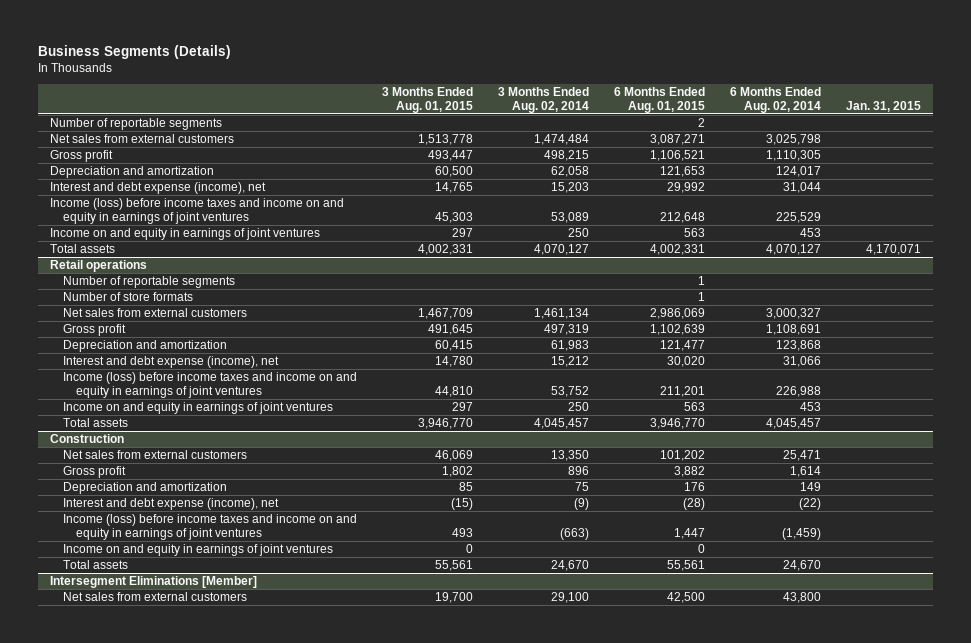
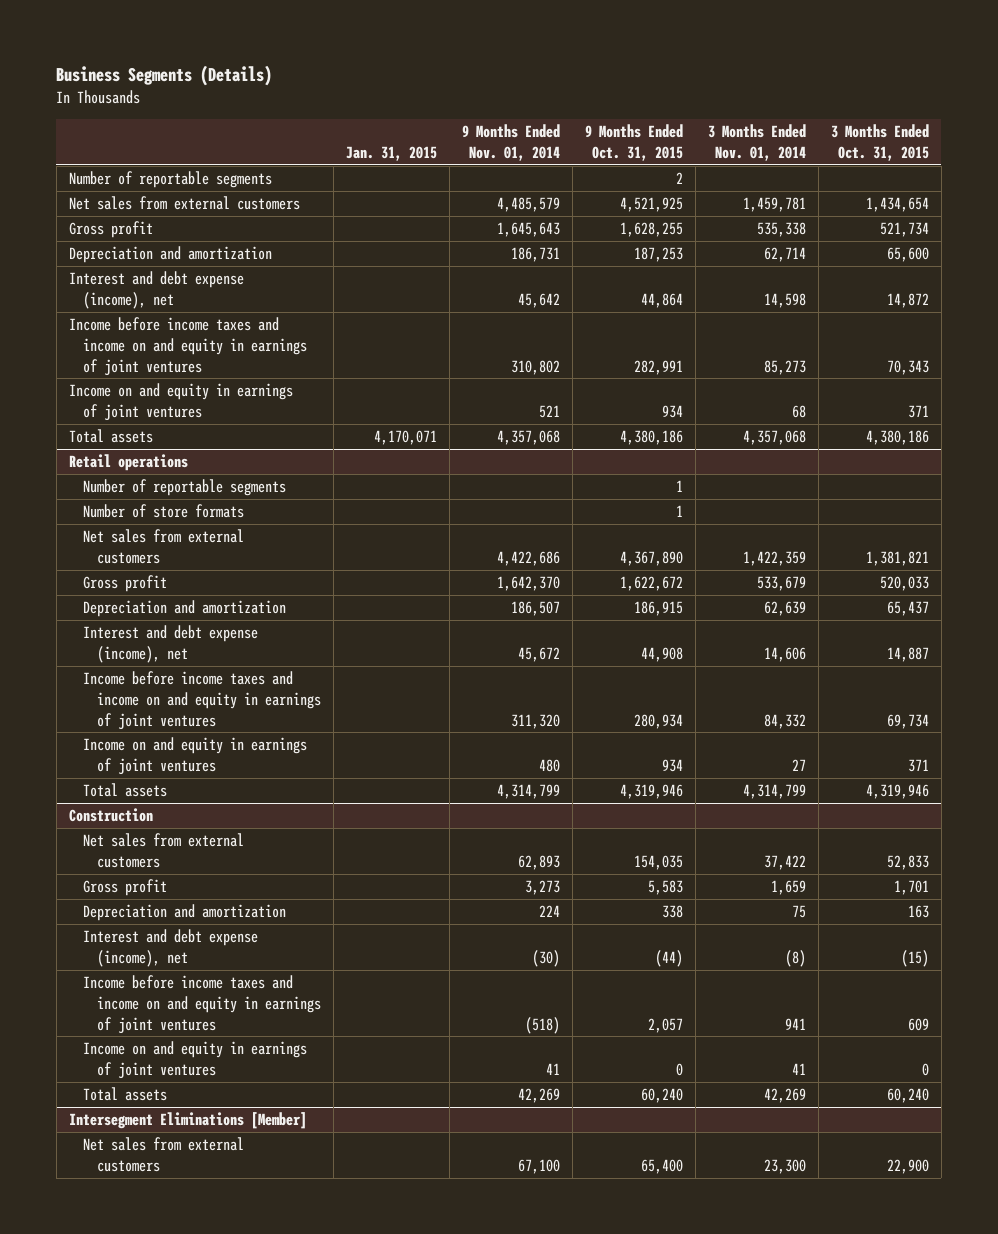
[381,87,473,113] 3 Months Ended Aug. 01, 2015 -> none
[497,87,589,113] 3 Months Ended Aug. 02, 2014 -> none
[613,87,705,113] 6 Months Ended Aug. 01, 2015 -> none
[729,87,821,113] 6 Months Ended Aug. 02, 2014 -> none
none -> [461,124,560,162] 9 Months Ended Nov. 01, 2014
none -> [584,124,683,162] 9 Months Ended Oct. 31, 2015
none -> [707,124,806,162] 3 Months Ended Nov. 01, 2014
none -> [830,124,929,162] 3 Months Ended Oct. 31, 2015
[50,198,345,224] Income (loss) before income taxes and income on and equity in earnings of joint ventures -> [68,317,307,376] Income before income taxes and income on and equity in earnings of joint ventures
[62,372,357,398] Income (loss) before income taxes and income on and equity in earnings of joint ventures -> [82,671,321,730] Income before income taxes and income on and equity in earnings of joint ventures
[62,514,357,540] Income (loss) before income taxes and income on and equity in earnings of joint ventures -> [82,975,321,1034] Income before income taxes and income on and equity in earnings of joint ventures

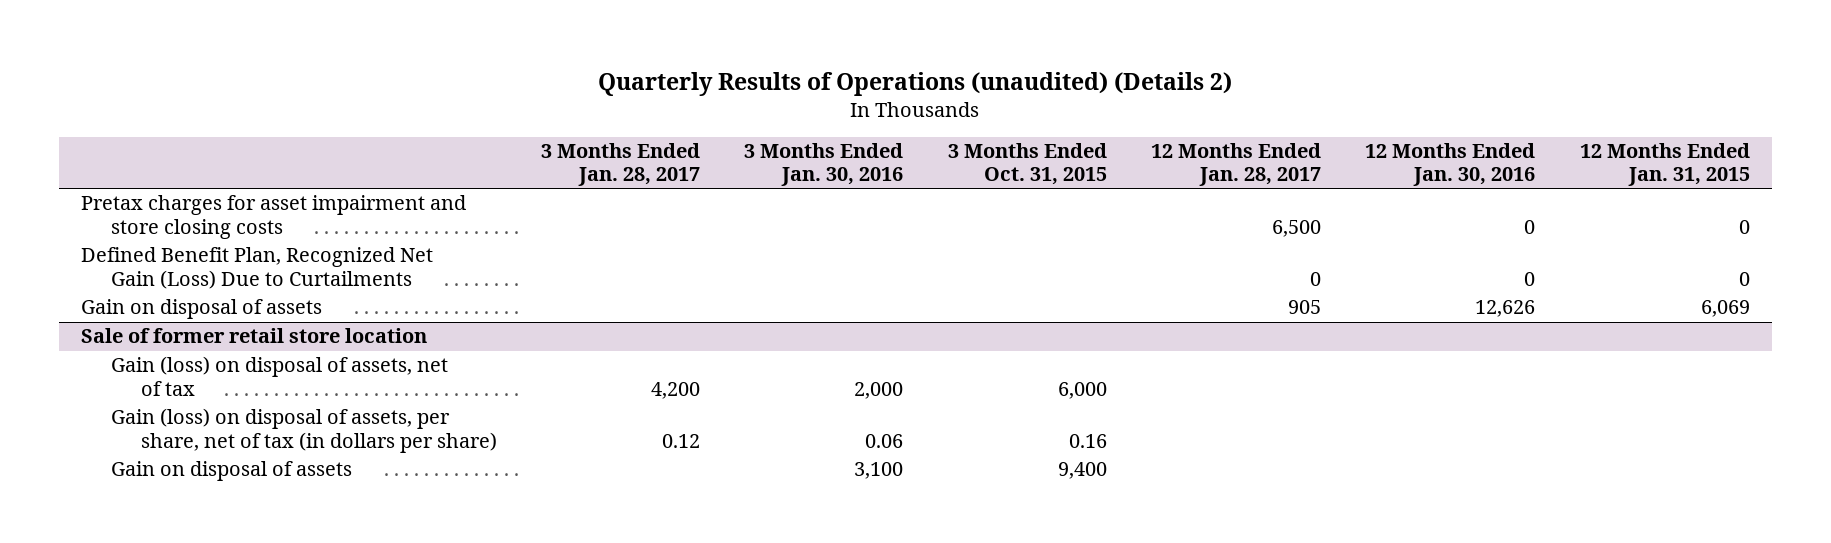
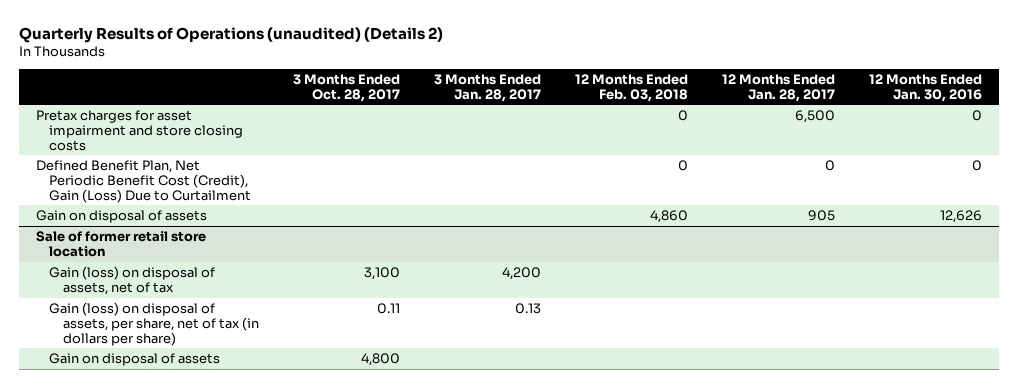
[744,143,904,187] 3 Months Ended Jan. 30, 2016 -> none
[947,143,1107,186] 3 Months Ended Oct. 31, 2015 -> none
[1579,143,1750,187] 12 Months Ended Jan. 31, 2015 -> none
none -> [292,73,400,102] 3 Months Ended Oct. 28, 2017
none -> [575,73,689,102] 12 Months Ended Feb. 03, 2018
[81,247,434,289] Defined Benefit Plan, Recognized Net Gain (Loss) Due to Curtailments -> [35,160,252,203] Defined Benefit Plan, Net Periodic Benefit Cost (Credit), Gain (Loss) Due to Curtailment
[662,433,701,448] 0.12 -> [515,303,542,315] 0.13

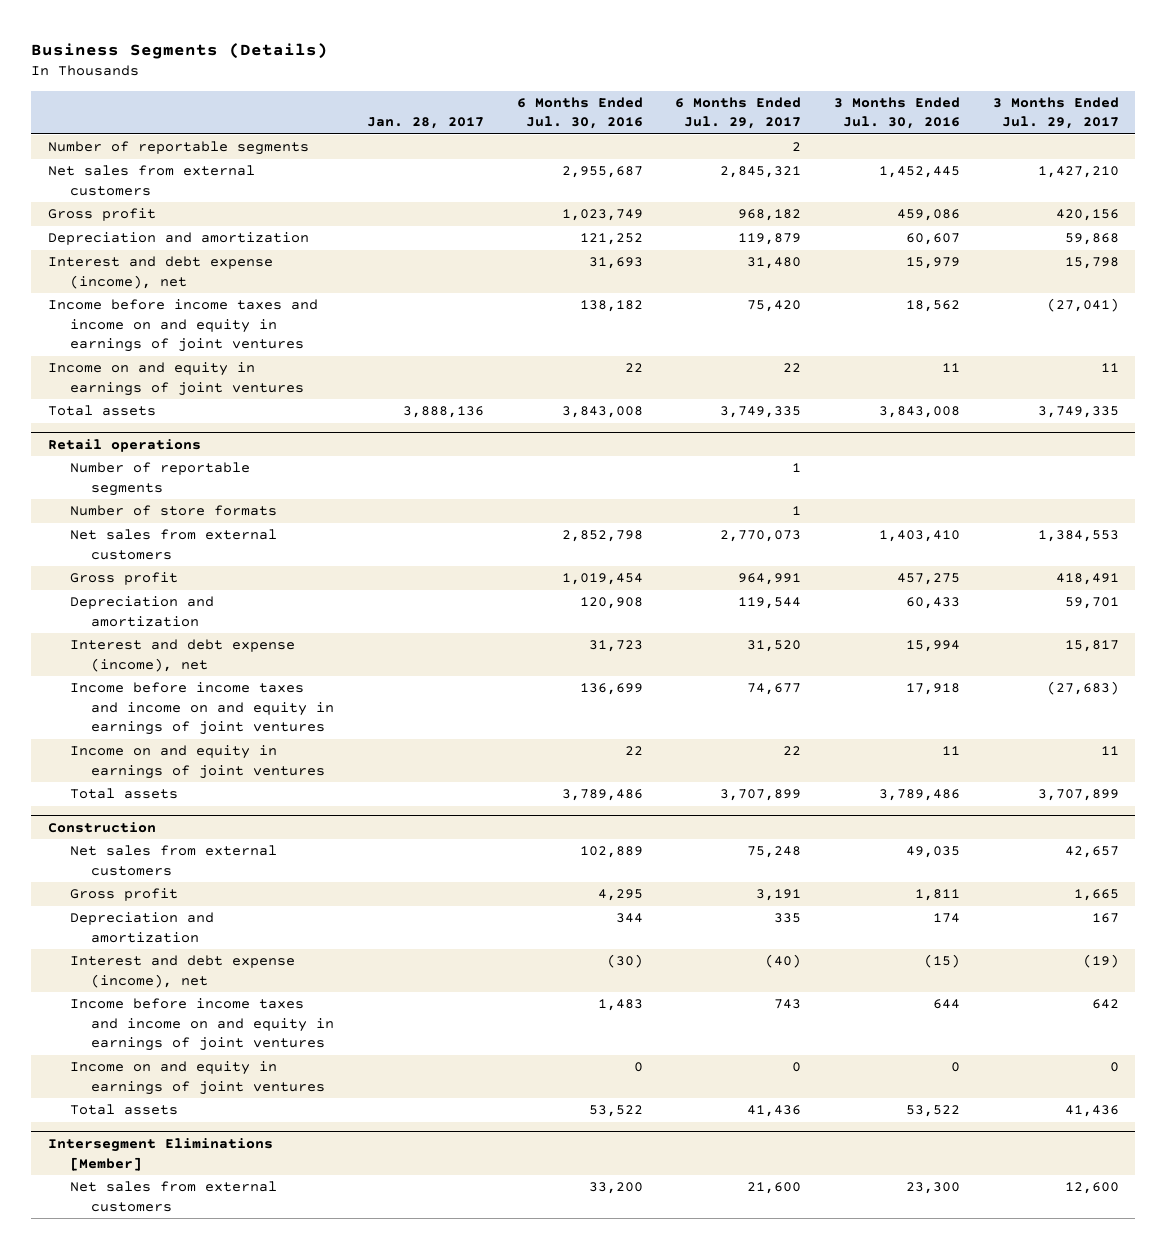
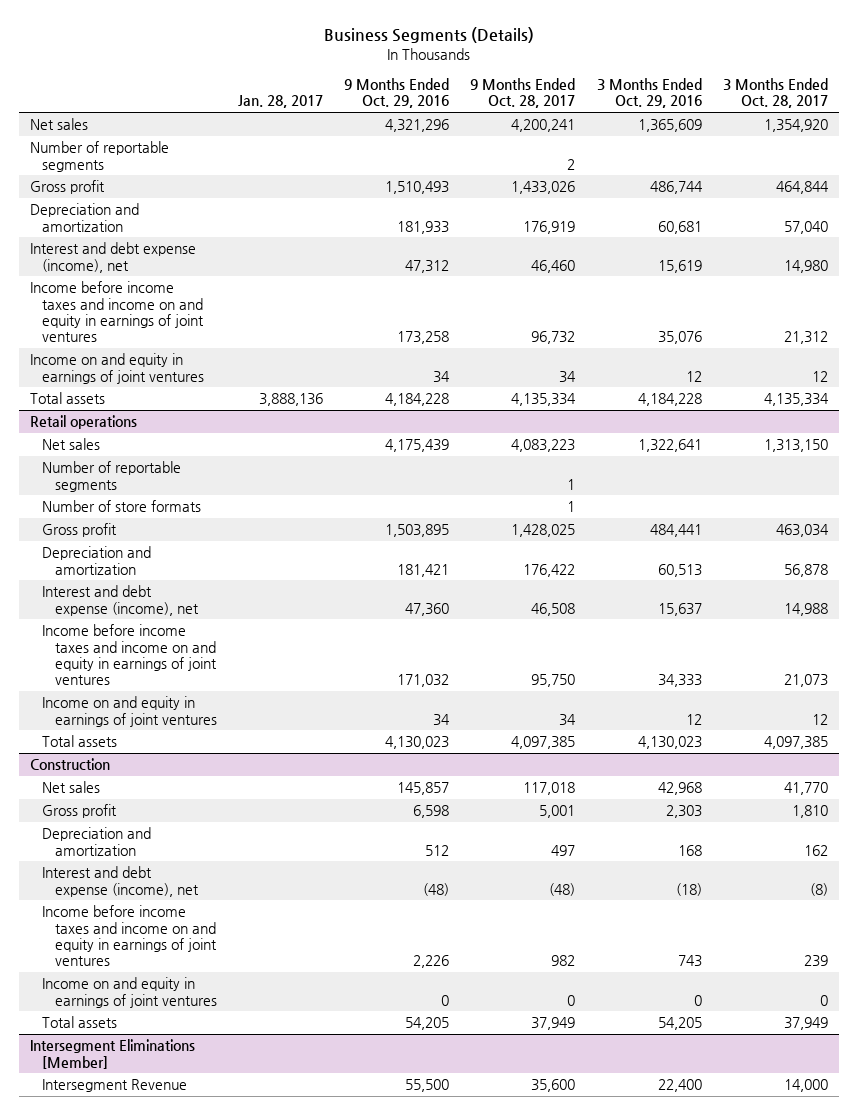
[516,96,643,130] 6 Months Ended Jul. 30, 2016 -> none
[675,96,802,130] 6 Months Ended Jul. 29, 2017 -> none
[834,96,961,130] 3 Months Ended Jul. 30, 2016 -> none
[992,96,1119,130] 3 Months Ended Jul. 29, 2017 -> none
none -> [344,78,450,109] 9 Months Ended Oct. 29, 2016
none -> [470,78,576,109] 9 Months Ended Oct. 28, 2017
none -> [596,78,702,109] 3 Months Ended Oct. 29, 2016
none -> [722,78,828,109] 3 Months Ended Oct. 28, 2017
none -> [29,118,88,131] Net sales
[47,165,255,196] Net sales from external customers -> none
none -> [42,438,101,451] Net sales
[69,529,277,560] Net sales from external customers -> none
[69,845,277,876] Net sales from external customers -> [42,781,101,794] Net sales
[69,1181,277,1212] Net sales from external customers -> none
none -> [42,1079,188,1093] Intersegment Revenue

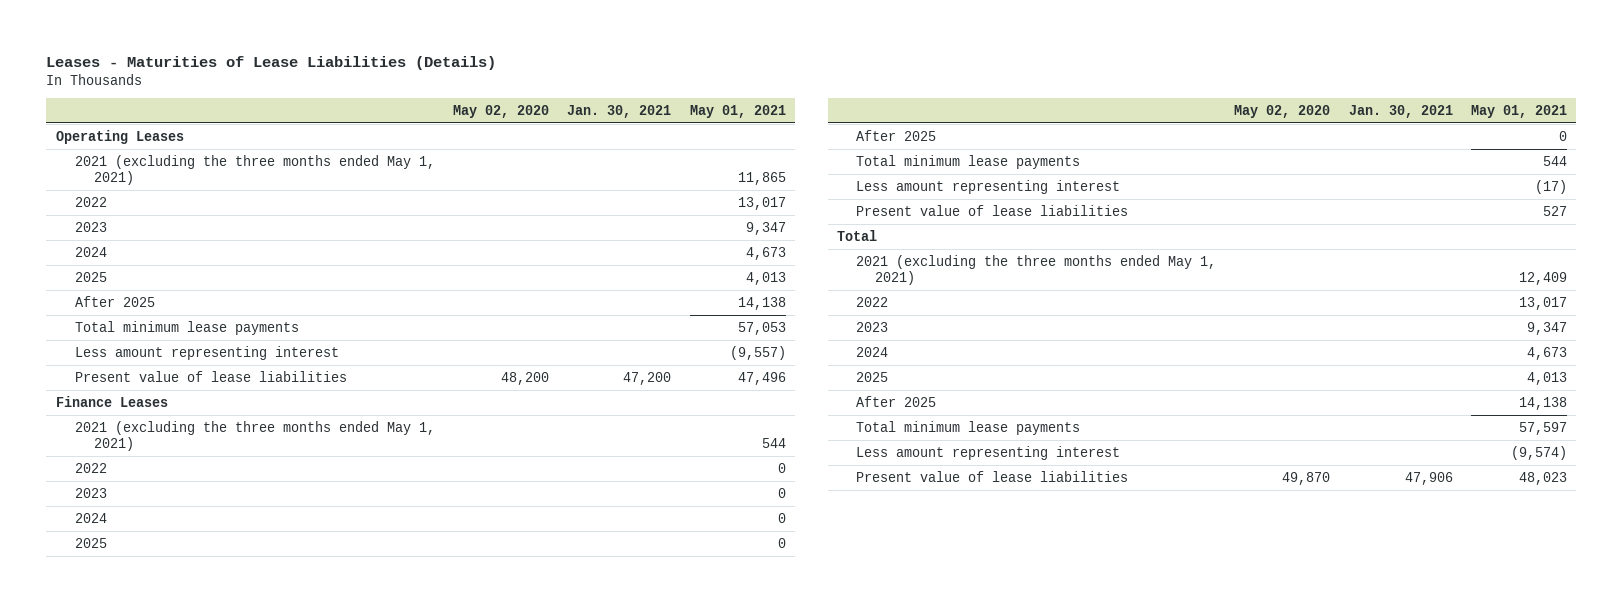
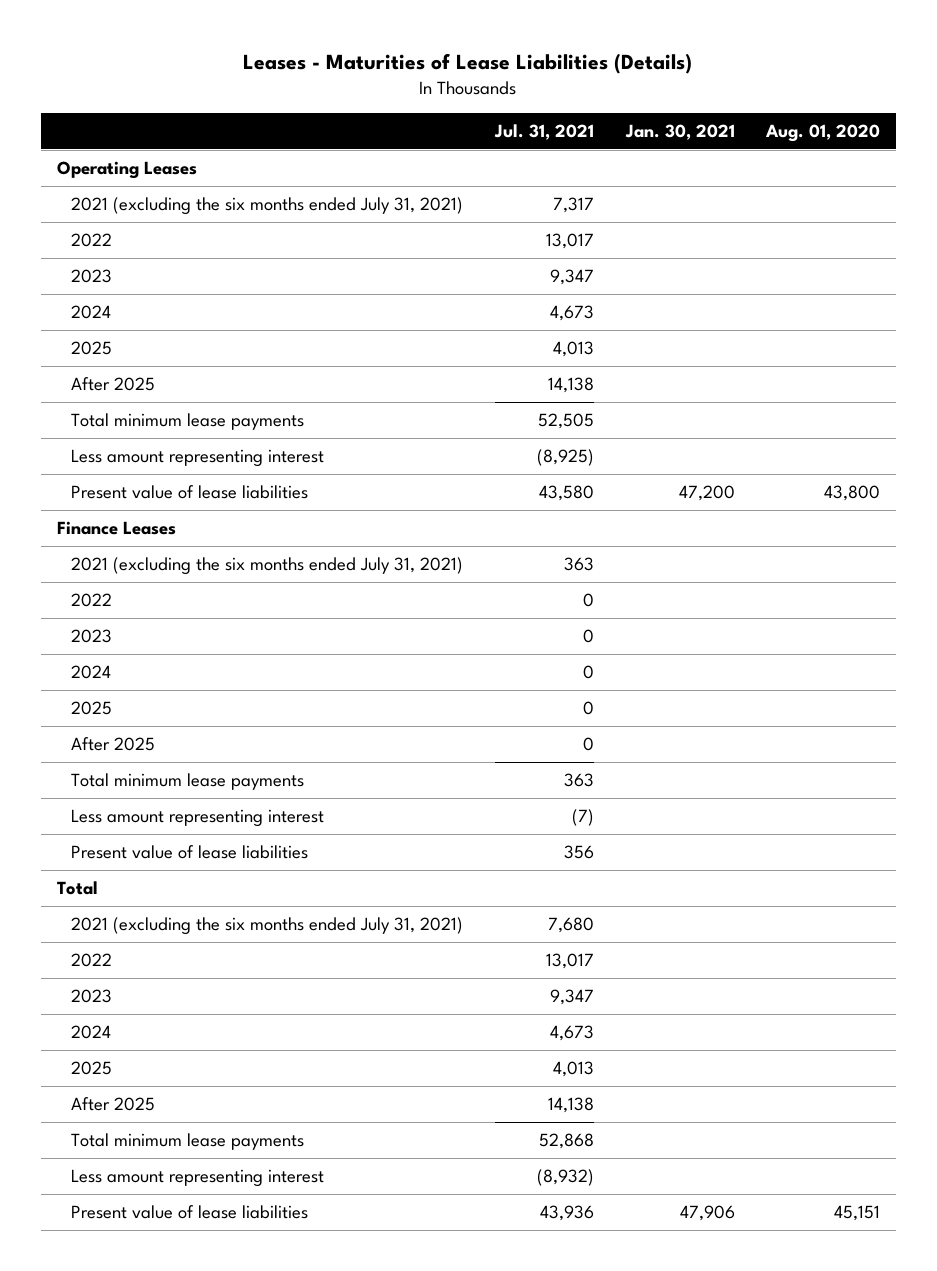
[452,105,549,119] May 02, 2020 -> none
[689,105,786,119] May 01, 2021 -> none
none -> [493,124,594,141] Jul. 31, 2021
none -> [765,124,881,143] Aug. 01, 2020
[74,154,435,185] 2021 (excluding the three months ended May 1, 2021) -> [70,197,463,216] 2021 (excluding the six months ended July 31, 2021)
[74,420,435,451] 2021 (excluding the three months ended May 1, 2021) -> [70,557,463,576] 2021 (excluding the six months ended July 31, 2021)
[856,254,1217,285] 2021 (excluding the three months ended May 1, 2021) -> [70,917,463,936] 2021 (excluding the six months ended July 31, 2021)

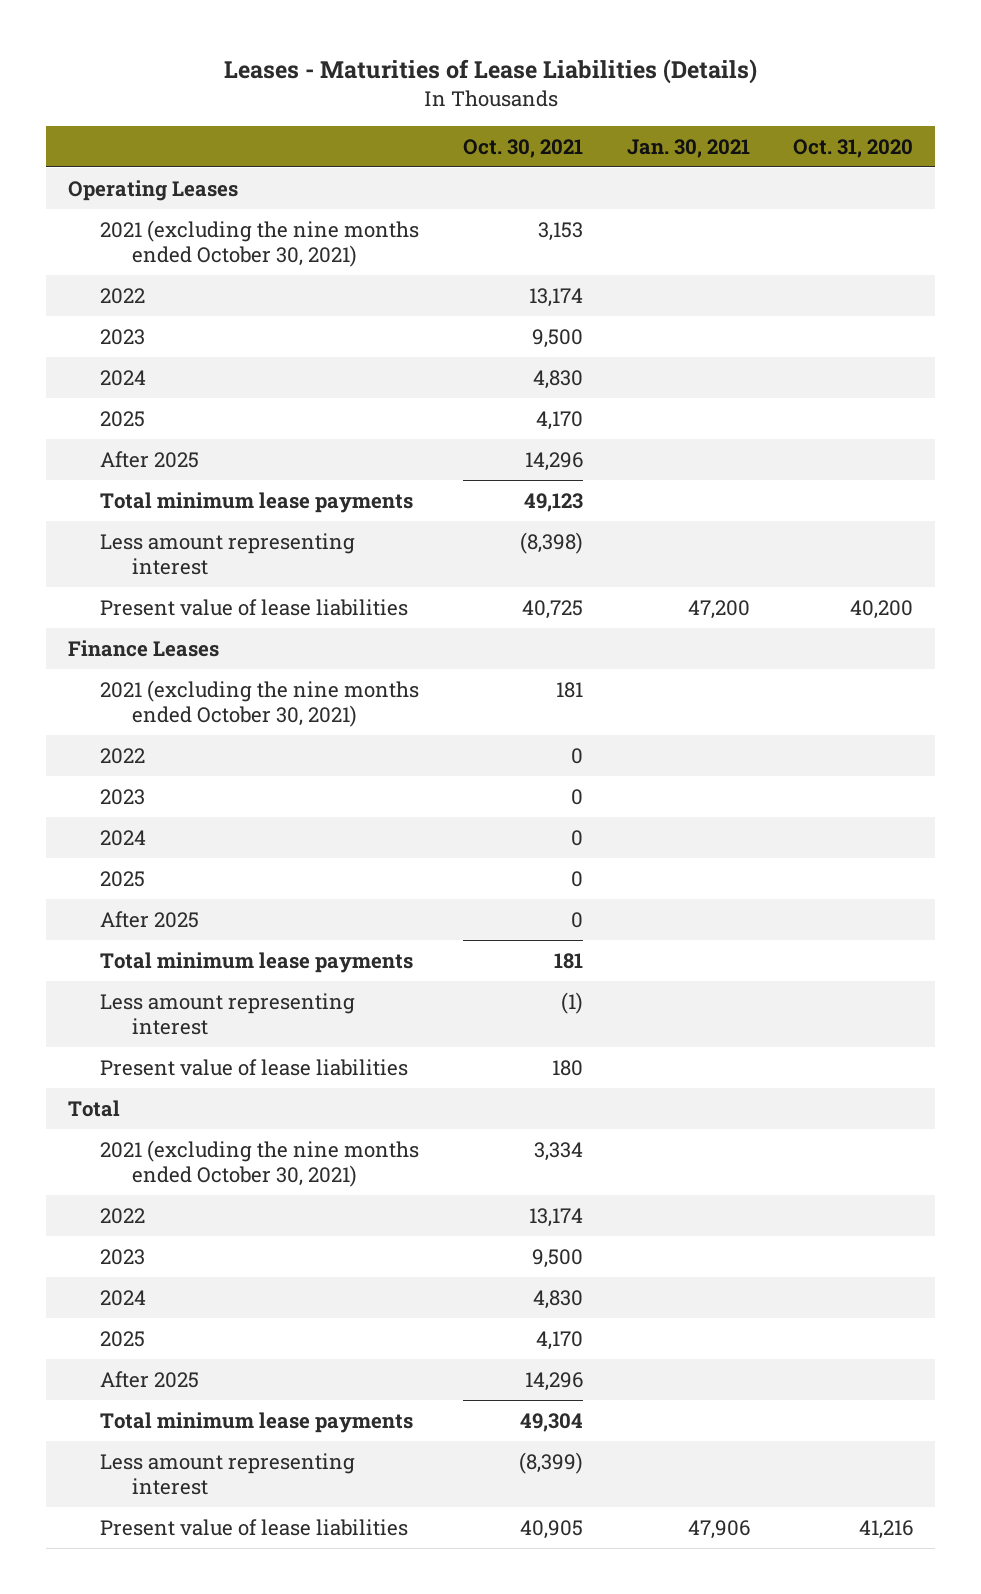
[493,124,594,141] Jul. 31, 2021 -> none
[765,124,881,143] Aug. 01, 2020 -> none
none -> [462,138,583,158] Oct. 30, 2021
none -> [793,138,914,158] Oct. 31, 2020
[70,197,463,216] 2021 (excluding the six months ended July 31, 2021) -> [100,219,420,268] 2021 (excluding the nine months ended October 30, 2021)
[70,557,463,576] 2021 (excluding the six months ended July 31, 2021) -> [100,679,420,728] 2021 (excluding the nine months ended October 30, 2021)
[70,917,463,936] 2021 (excluding the six months ended July 31, 2021) -> [100,1139,420,1188] 2021 (excluding the nine months ended October 30, 2021)

